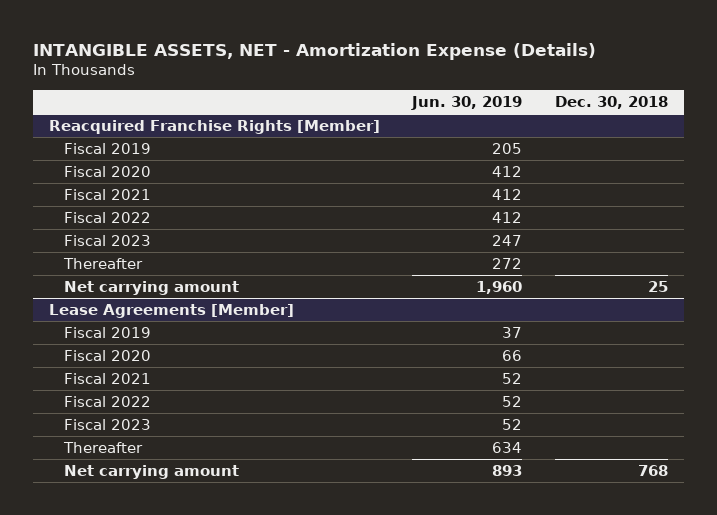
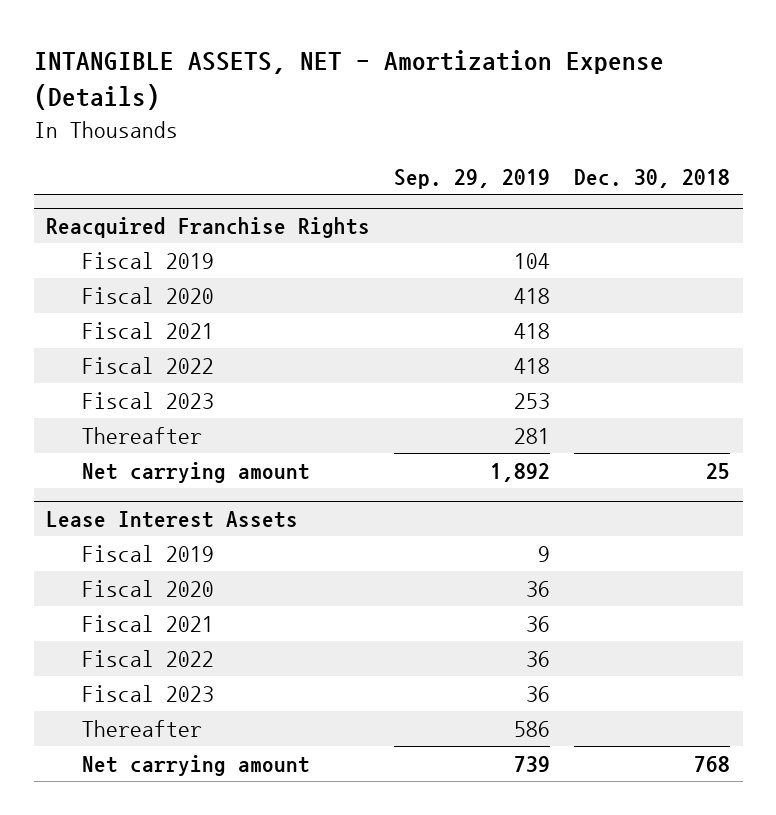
[411,95,523,110] Jun. 30, 2019 -> none
none -> [394,169,551,190] Sep. 29, 2019
[48,119,380,134] Reacquired Franchise Rights [Member] -> [45,217,370,239] Reacquired Franchise Rights
[48,303,294,318] Lease Agreements [Member] -> [45,511,298,529] Lease Interest Assets

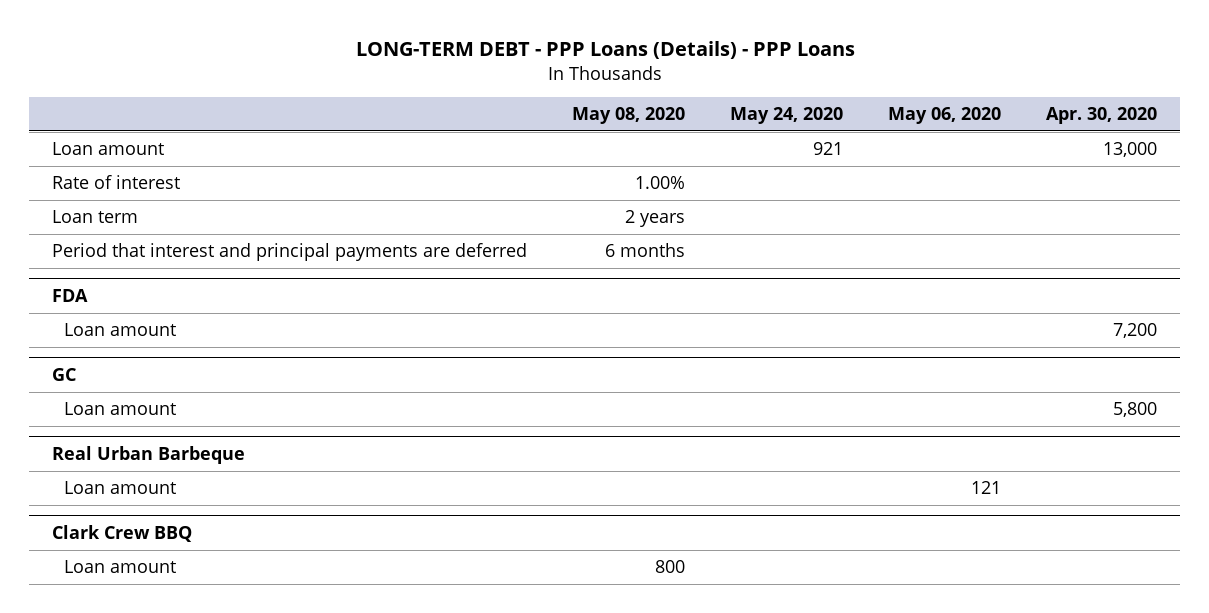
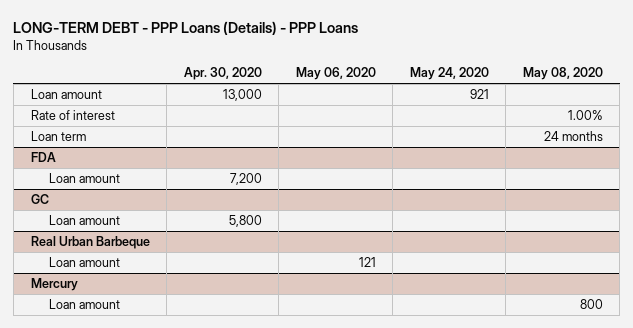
[51,243,527,262] Period that interest and principal payments are deferred -> none
[624,210,685,228] 2 years -> [543,130,603,141] 24 months
[51,524,192,542] Clark Crew BBQ -> [30,277,78,291] Mercury

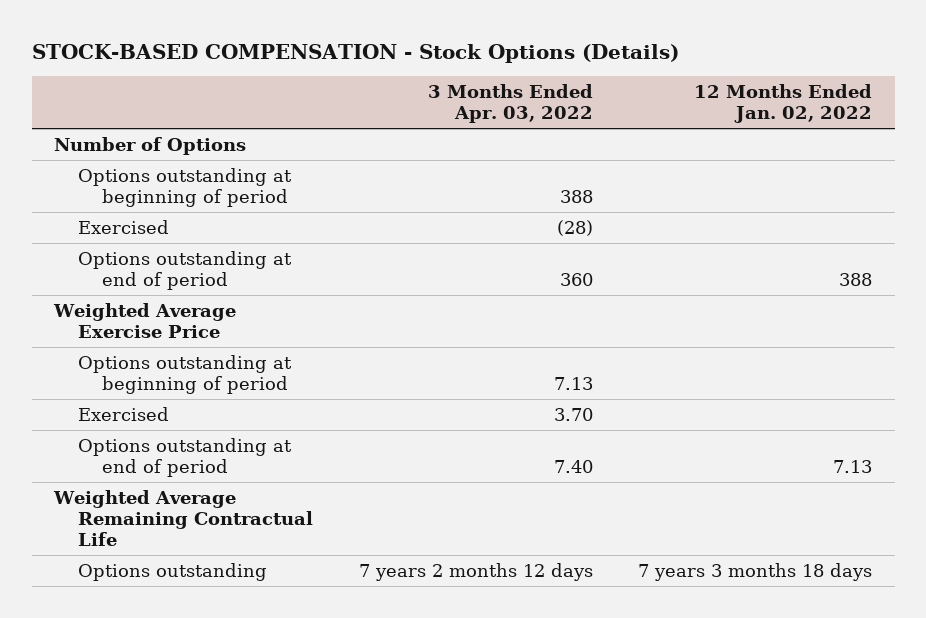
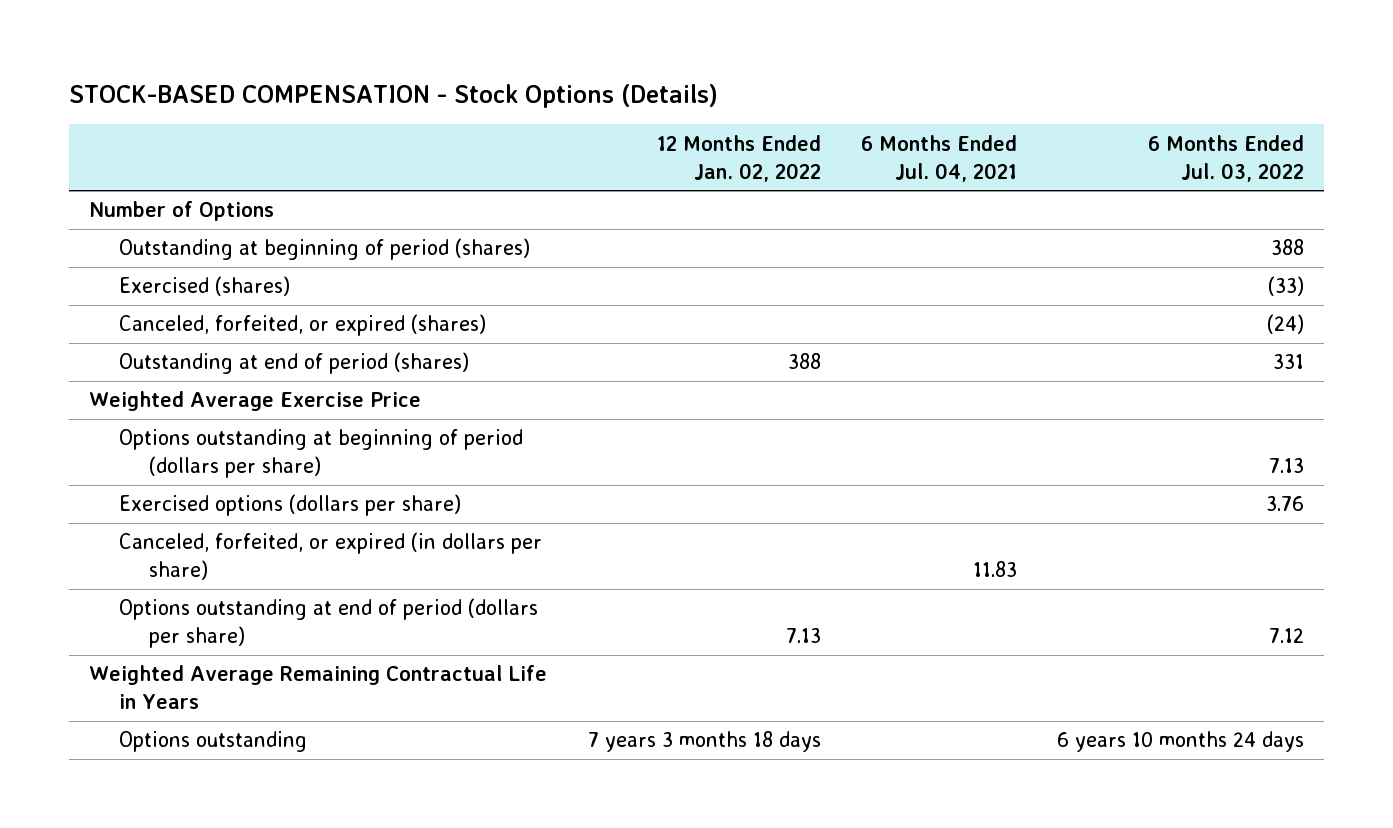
[427,84,593,123] 3 Months Ended Apr. 03, 2022 -> none
none -> [860,134,1017,182] 6 Months Ended Jul. 04, 2021
none -> [1147,134,1304,182] 6 Months Ended Jul. 03, 2022
[78,168,293,207] Options outstanding at beginning of period -> [119,238,531,261] Outstanding at beginning of period (shares)
[78,220,170,235] Exercised -> [119,276,291,297] Exercised (shares)
none -> [119,314,487,337] Canceled, forfeited, or expired (shares)
[78,251,293,290] Options outstanding at end of period -> [119,352,470,375] Outstanding at end of period (shares)
[78,355,293,394] Options outstanding at beginning of period -> [119,429,524,479] Options outstanding at beginning of period (dollars per share)
[78,407,170,422] Exercised -> [119,494,462,517] Exercised options (dollars per share)
none -> [119,532,543,581] Canceled, forfeited, or expired (in dollars per share)
[78,438,293,477] Options outstanding at end of period -> [119,598,539,649] Options outstanding at end of period (dollars per share)
[53,490,314,546] Weighted Average Remaining Contractual Life -> [89,665,548,710] Weighted Average Remaining Contractual Life in Years

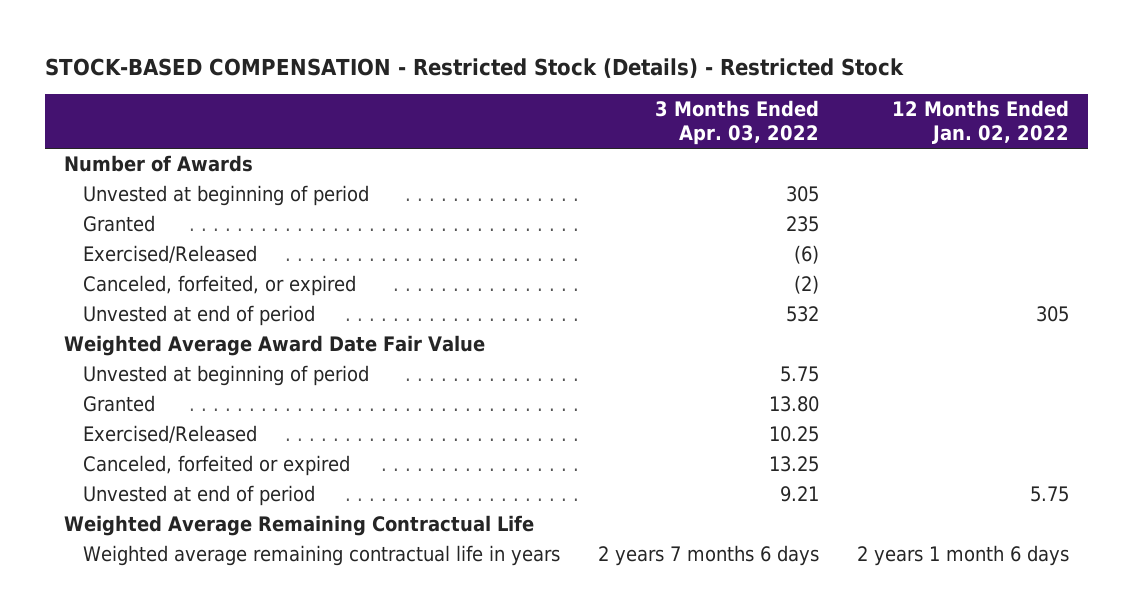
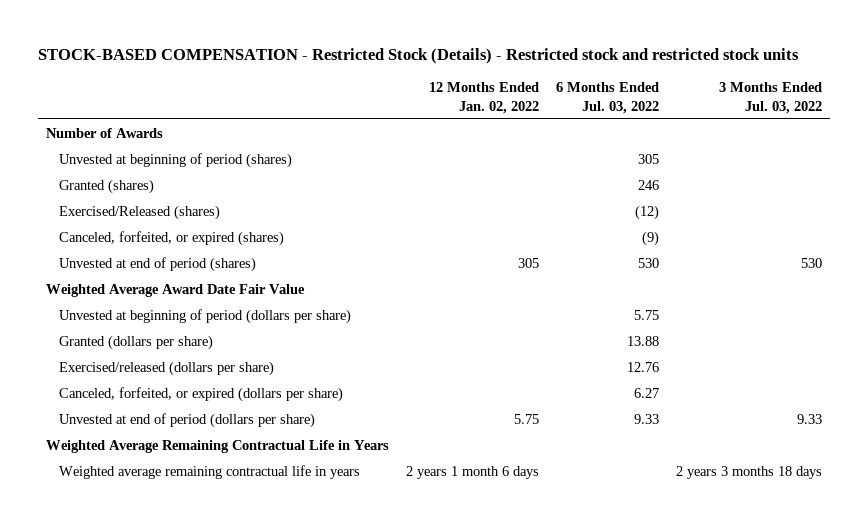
[44,57,904,78] STOCK-BASED COMPENSATION - Restricted Stock (Details) - Restricted Stock -> [37,48,799,65] STOCK-BASED COMPENSATION - Restricted Stock (Details) - Restricted stock and restricted stock units
[655,100,820,146] 3 Months Ended Apr. 03, 2022 -> none
none -> [556,82,660,114] 6 Months Ended Jul. 03, 2022
none -> [719,82,823,114] 3 Months Ended Jul. 03, 2022
[83,185,370,207] Unvested at beginning of period -> [58,152,292,168] Unvested at beginning of period (shares)
[83,215,156,233] Granted -> [58,178,154,194] Granted (shares)
[83,245,258,264] Exercised/Released -> [58,204,220,220] Exercised/Released (shares)
[83,275,357,297] Canceled, forfeited, or expired -> [58,230,284,246] Canceled, forfeited, or expired (shares)
[83,305,316,327] Unvested at end of period -> [58,256,256,272] Unvested at end of period (shares)
[83,365,370,387] Unvested at beginning of period -> [58,308,351,324] Unvested at beginning of period (dollars per share)
[83,395,156,413] Granted -> [58,334,213,350] Granted (dollars per share)
[83,425,258,444] Exercised/Released -> [58,360,274,376] Exercised/released (dollars per share)
[83,455,351,477] Canceled, forfeited or expired -> [58,386,343,402] Canceled, forfeited, or expired (dollars per share)
[83,485,316,507] Unvested at end of period -> [58,412,315,428] Unvested at end of period (dollars per share)
[63,515,534,537] Weighted Average Remaining Contractual Life -> [46,439,390,453] Weighted Average Remaining Contractual Life in Years

